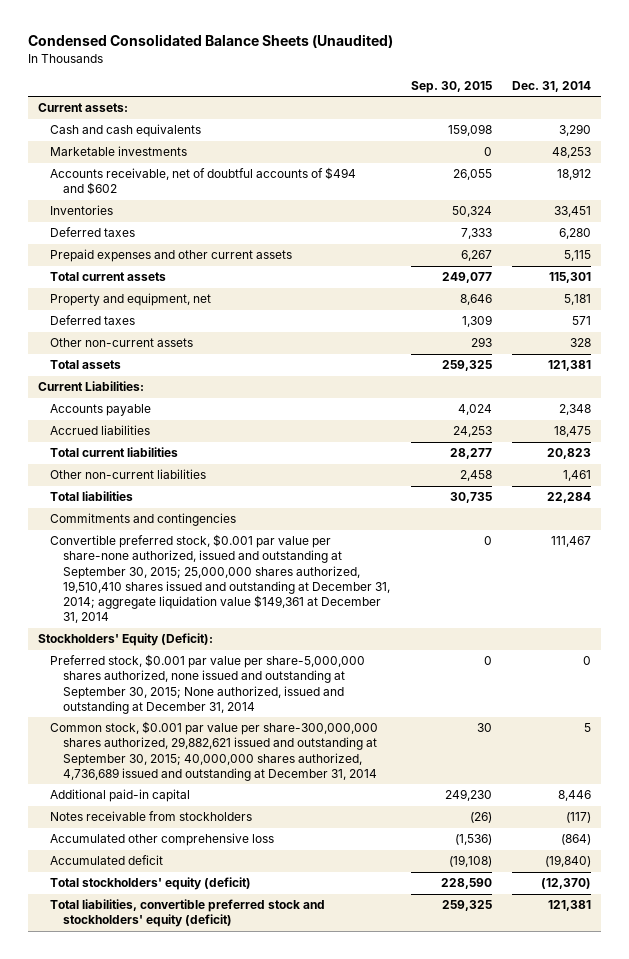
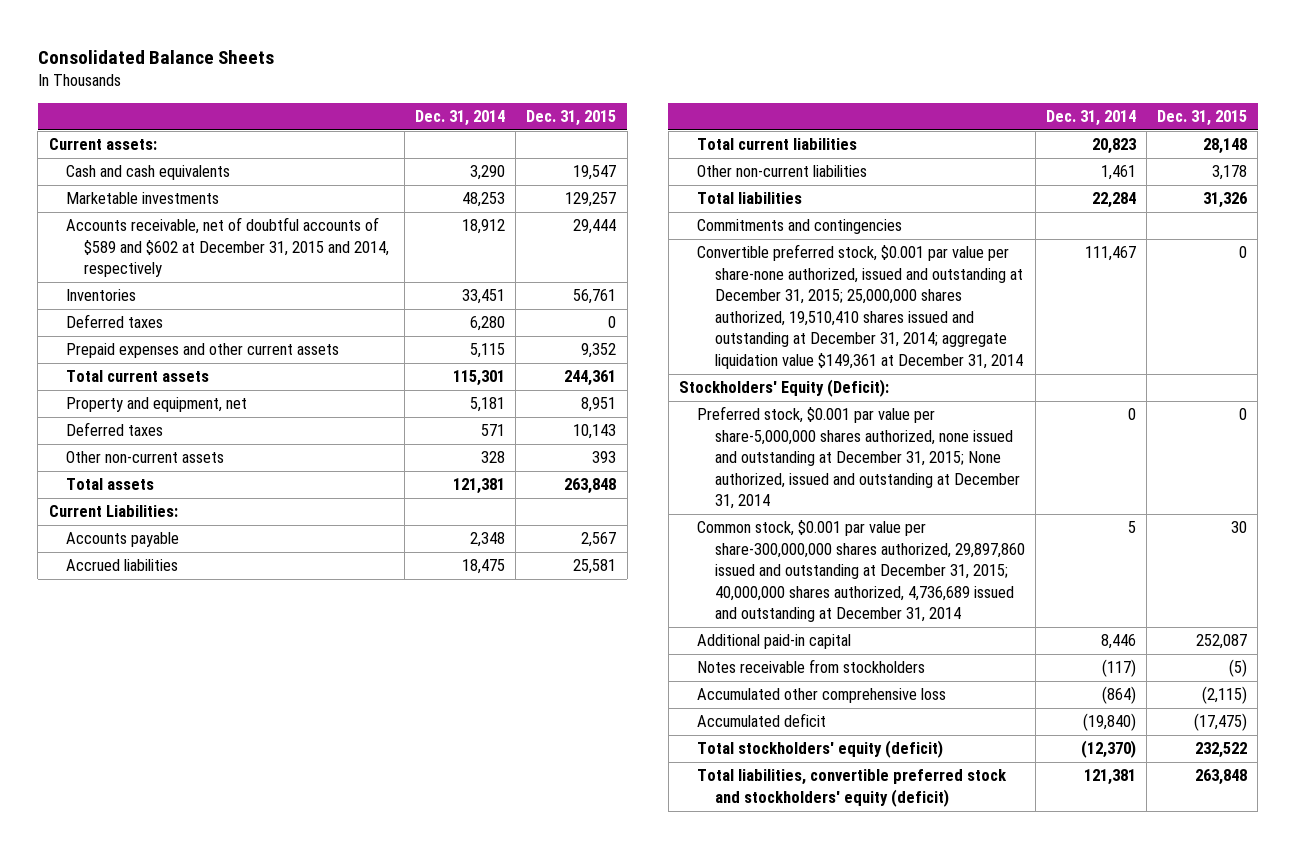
[27,34,393,49] Condensed Consolidated Balance Sheets (Unaudited) -> [37,49,274,64] Consolidated Balance Sheets
[410,80,492,93] Sep. 30, 2015 -> none
none -> [526,110,617,127] Dec. 31, 2015
[50,167,357,196] Accounts receivable, net of doubtful accounts of $494 and $602 -> [66,217,390,278] Accounts receivable, net of doubtful accounts of $589 and $602 at December 31, 2015 and 2014, respectively
[50,534,391,624] Convertible preferred stock, $0.001 par value per share-none authorized, issued and outstanding at September 30, 2015; 25,000,000 shares authorized, 19,510,410 shares issued and outstanding at December 31, 2014; aggregate liquidation value $149,361 at December 31, 2014 -> [696,244,1023,370] Convertible preferred stock, $0.001 par value per share-none authorized, issued and outstanding at December 31, 2015; 25,000,000 shares authorized, 19,510,410 shares issued and outstanding at December 31, 2014; aggregate liquidation value $149,361 at December 31, 2014
[50,654,366,714] Preferred stock, $0.001 par value per share-5,000,000 shares authorized, none issued and outstanding at September 30, 2015; None authorized, issued and outstanding at December 31, 2014 -> [696,406,1020,510] Preferred stock, $0.001 par value per share-5,000,000 shares authorized, none issued and outstanding at December 31, 2015; None authorized, issued and outstanding at December 31, 2014
[50,721,379,781] Common stock, $0.001 par value per share-300,000,000 shares authorized, 29,882,621 issued and outstanding at September 30, 2015; 40,000,000 shares authorized, 4,736,689 issued and outstanding at December 31, 2014 -> [696,520,1025,623] Common stock, $0.001 par value per share-300,000,000 shares authorized, 29,897,860 issued and outstanding at December 31, 2015; 40,000,000 shares authorized, 4,736,689 issued and outstanding at December 31, 2014

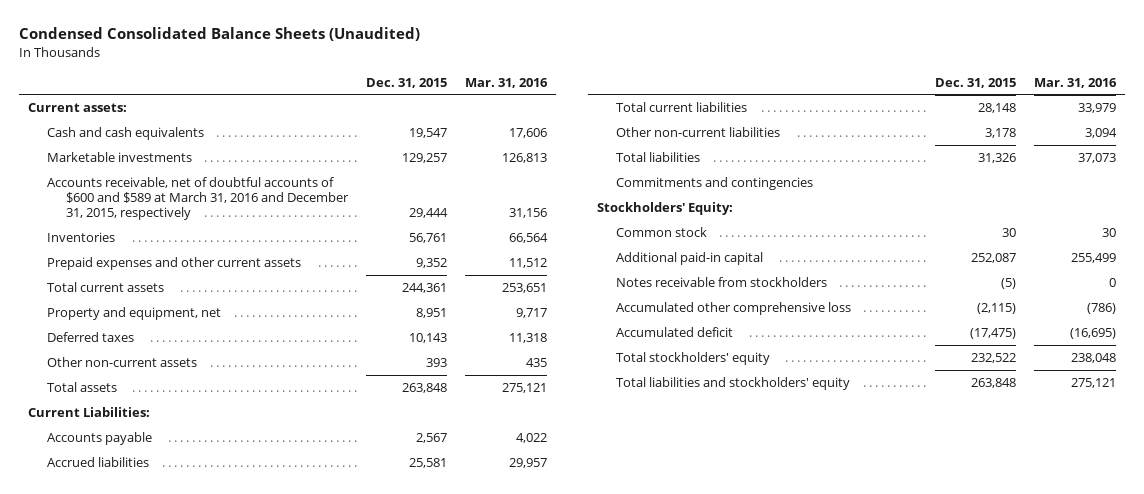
[37,49,274,64] Consolidated Balance Sheets -> [19,27,421,42] Condensed Consolidated Balance Sheets (Unaudited)
[415,110,506,127] Dec. 31, 2014 -> none
none -> [465,77,549,88] Mar. 31, 2016
[66,217,390,278] Accounts receivable, net of doubtful accounts of $589 and $602 at December 31, 2015 and 2014, respectively -> [47,177,350,221] Accounts receivable, net of doubtful accounts of $600 and $589 at March 31, 2016 and December 31, 2015, respectively
[66,314,164,329] Deferred taxes -> none
[696,244,1023,370] Convertible preferred stock, $0.001 par value per share-none authorized, issued and outstanding at December 31, 2015; 25,000,000 shares authorized, 19,510,410 shares issued and outstanding at December 31, 2014; aggregate liquidation value $149,361 at December 31, 2014 -> none
[696,406,1020,510] Preferred stock, $0.001 par value per share-5,000,000 shares authorized, none issued and outstanding at December 31, 2015; None authorized, issued and outstanding at December 31, 2014 -> none
[679,379,890,398] Stockholders' Equity (Deficit): -> [597,202,734,216] Stockholders' Equity:
[696,520,1025,623] Common stock, $0.001 par value per share-300,000,000 shares authorized, 29,897,860 issued and outstanding at December 31, 2015; 40,000,000 shares authorized, 4,736,689 issued and outstanding at December 31, 2014 -> [616,227,708,238] Common stock
[696,740,943,759] Total stockholders' equity (deficit) -> [616,352,771,366] Total stockholders' equity
[696,769,1007,807] Total liabilities, convertible preferred stock and stockholders' equity (deficit) -> [616,377,851,391] Total liabilities and stockholders' equity

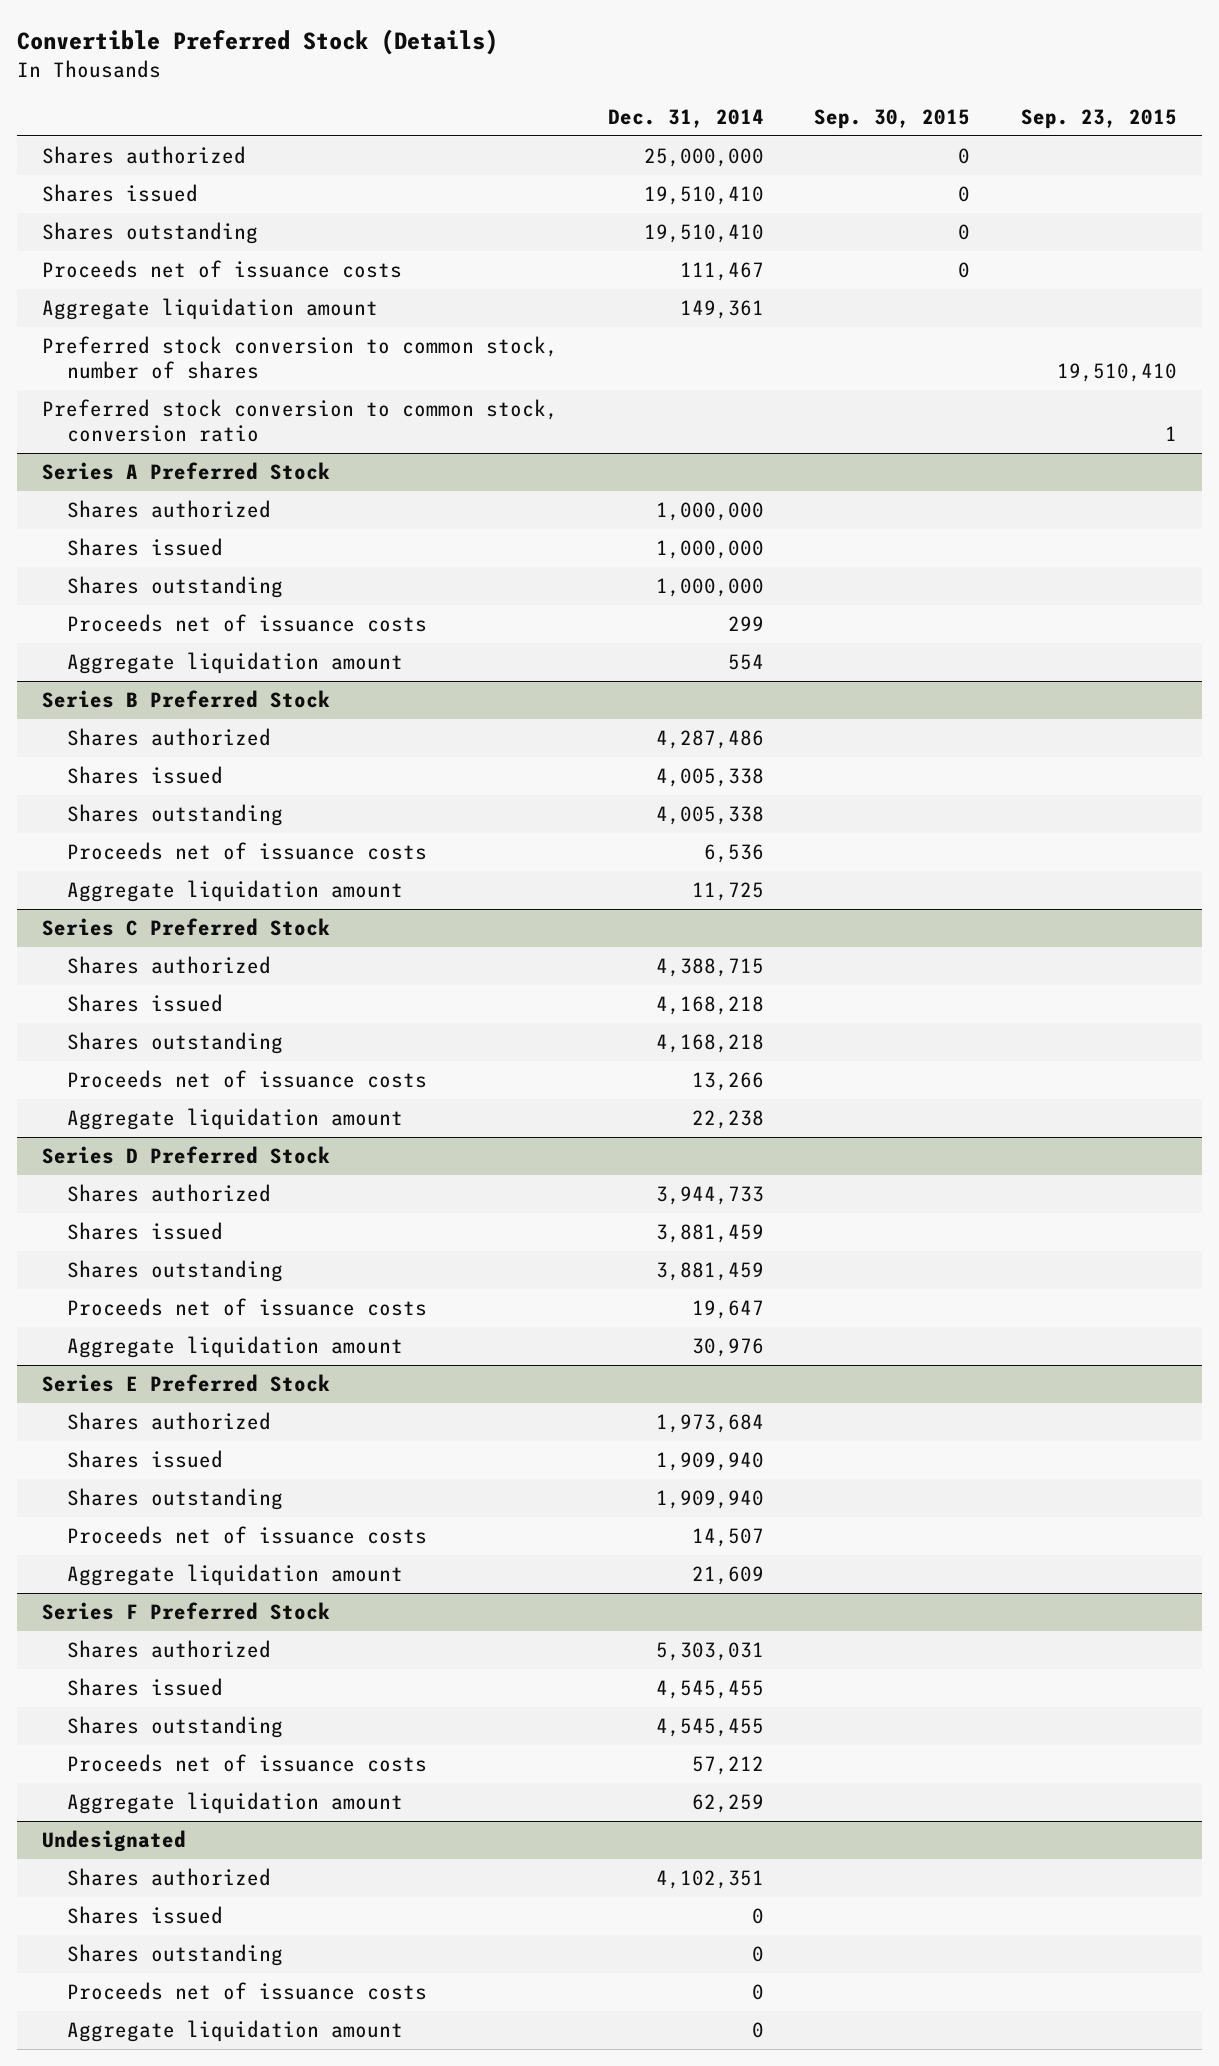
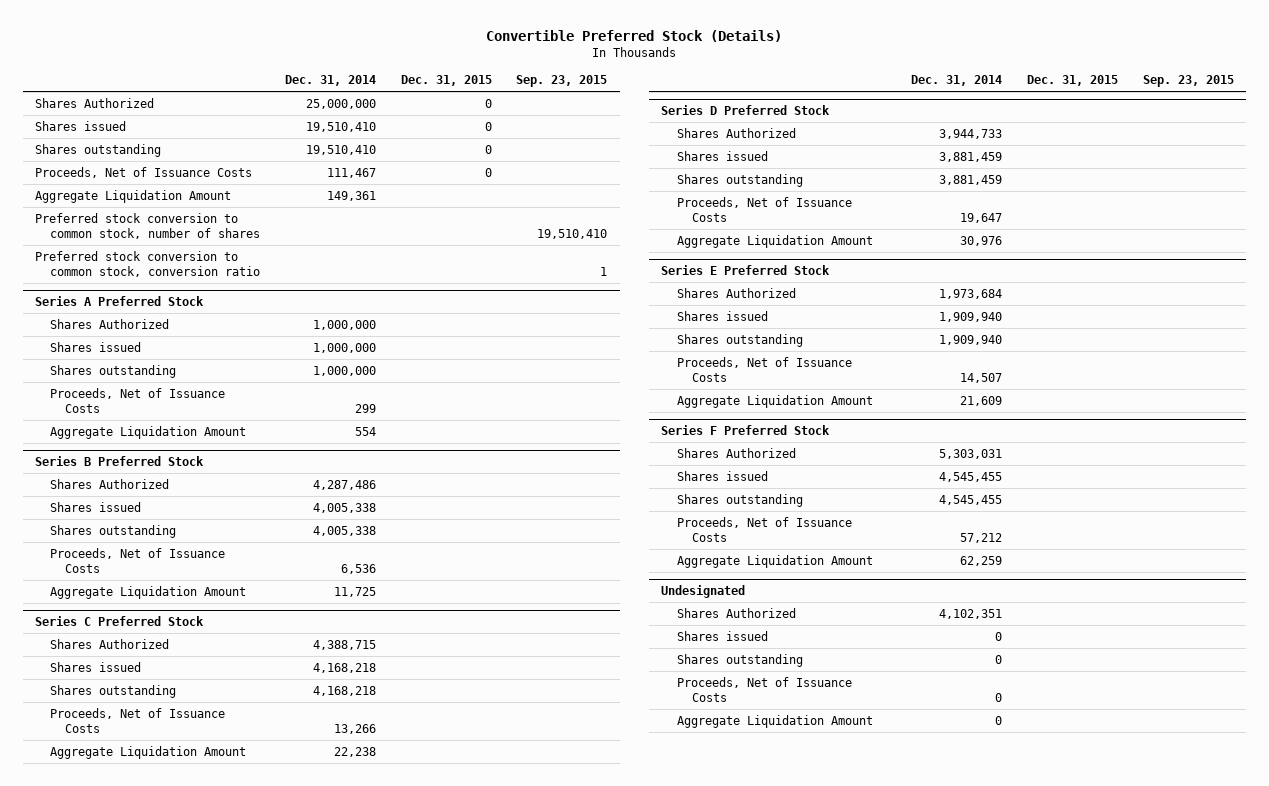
[814,108,971,129] Sep. 30, 2015 -> none
none -> [400,75,492,87] Dec. 31, 2015
[42,146,247,165] Shares authorized -> [34,97,154,108] Shares Authorized
[42,260,403,279] Proceeds net of issuance costs -> [34,166,252,178] Proceeds, Net of Issuance Costs
[42,298,379,321] Aggregate liquidation amount -> [34,189,231,203] Aggregate Liquidation Amount
[67,500,272,519] Shares authorized -> [50,318,170,329] Shares Authorized
[67,614,428,633] Proceeds net of issuance costs -> [50,387,226,413] Proceeds, Net of Issuance Costs
[67,652,404,675] Aggregate liquidation amount -> [50,425,247,439] Aggregate Liquidation Amount
[67,728,272,747] Shares authorized -> [50,478,170,489] Shares Authorized
[67,842,428,861] Proceeds net of issuance costs -> [50,547,226,573] Proceeds, Net of Issuance Costs
[67,880,404,903] Aggregate liquidation amount -> [50,585,247,599] Aggregate Liquidation Amount
[67,956,272,975] Shares authorized -> [50,638,170,649] Shares Authorized
[67,1070,428,1089] Proceeds net of issuance costs -> [50,707,226,733] Proceeds, Net of Issuance Costs
[67,1108,404,1131] Aggregate liquidation amount -> [50,745,247,759] Aggregate Liquidation Amount
[67,1184,272,1203] Shares authorized -> [676,127,796,138] Shares Authorized
[67,1298,428,1317] Proceeds net of issuance costs -> [676,196,852,222] Proceeds, Net of Issuance Costs
[67,1336,404,1359] Aggregate liquidation amount -> [676,234,873,248] Aggregate Liquidation Amount
[67,1412,272,1431] Shares authorized -> [676,287,796,298] Shares Authorized
[67,1526,428,1545] Proceeds net of issuance costs -> [676,356,852,382] Proceeds, Net of Issuance Costs
[67,1564,404,1587] Aggregate liquidation amount -> [676,394,873,408] Aggregate Liquidation Amount
[67,1640,272,1659] Shares authorized -> [676,447,796,458] Shares Authorized
[67,1754,428,1773] Proceeds net of issuance costs -> [676,516,852,542] Proceeds, Net of Issuance Costs
[67,1792,404,1815] Aggregate liquidation amount -> [676,554,873,568] Aggregate Liquidation Amount
[67,1868,272,1887] Shares authorized -> [676,607,796,618] Shares Authorized
[67,1982,428,2001] Proceeds net of issuance costs -> [676,676,852,702] Proceeds, Net of Issuance Costs
[67,2020,404,2043] Aggregate liquidation amount -> [676,714,873,728] Aggregate Liquidation Amount

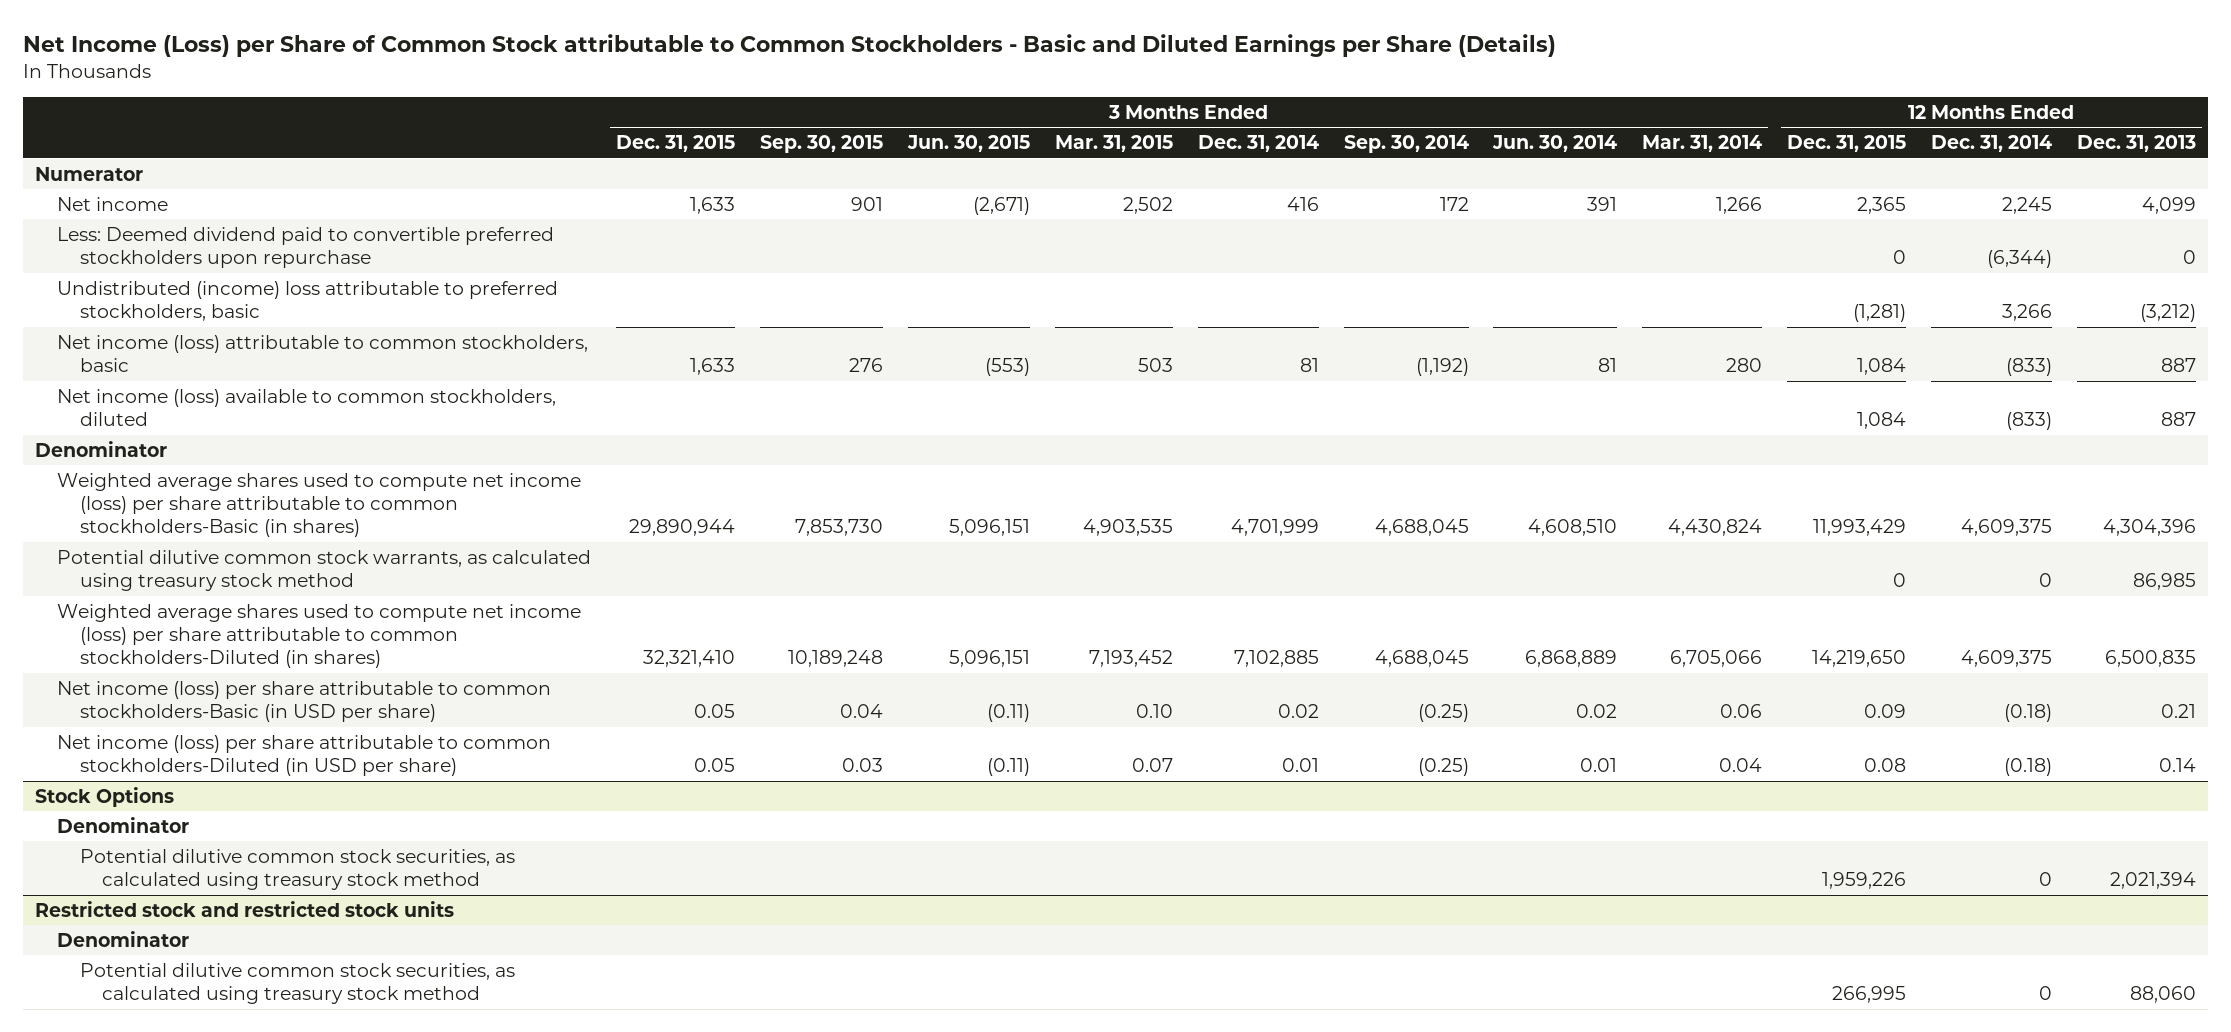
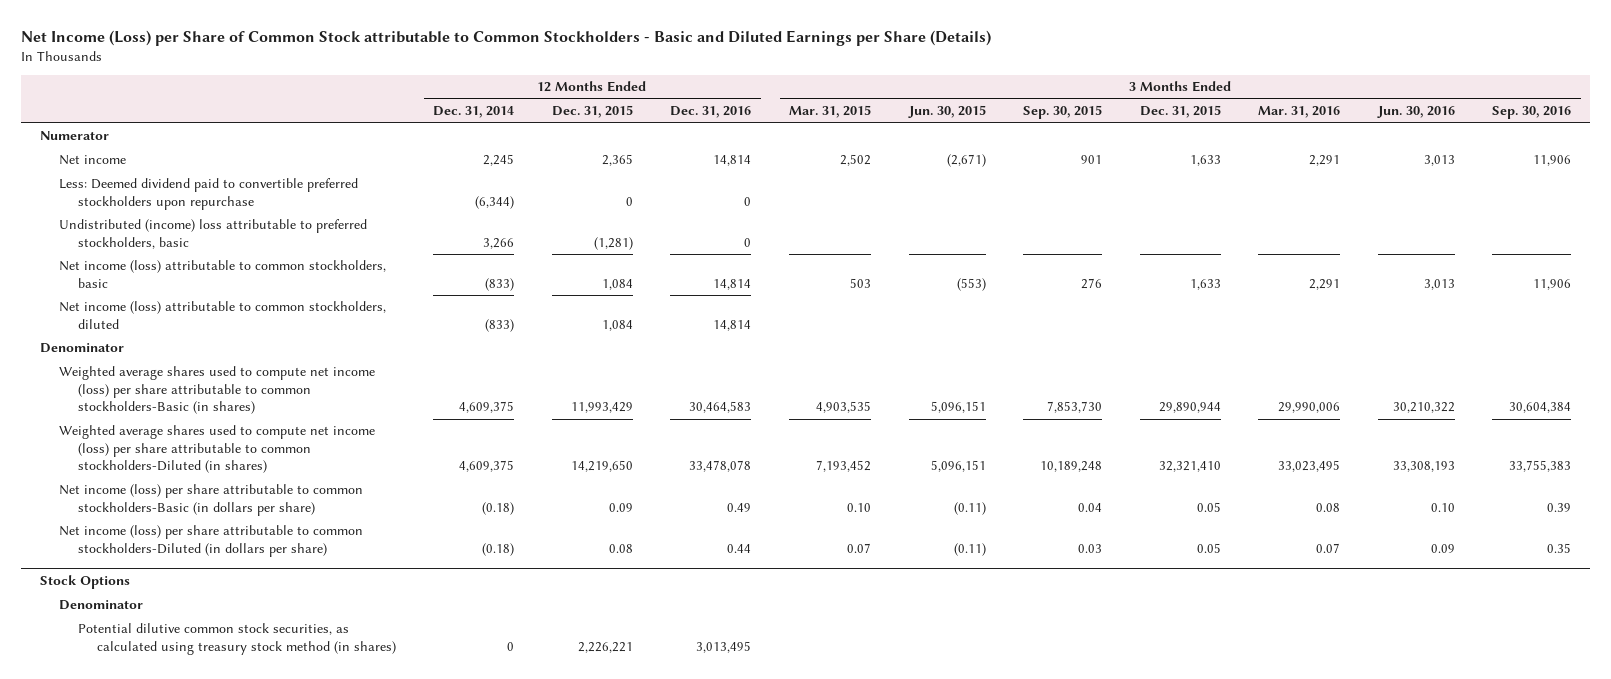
[1197,135,1319,153] Dec. 31, 2014 -> none
[1343,135,1469,154] Sep. 30, 2014 -> none
[1492,135,1618,153] Jun. 30, 2014 -> none
[1642,135,1763,153] Mar. 31, 2014 -> none
[2076,135,2196,153] Dec. 31, 2013 -> none
none -> [670,106,752,119] Dec. 31, 2016
none -> [1258,106,1341,119] Mar. 31, 2016
none -> [1376,106,1455,119] Jun. 30, 2016
none -> [1492,106,1572,120] Sep. 30, 2016
[57,388,557,427] Net income (loss) available to common stockholders, diluted -> [58,301,386,329] Net income (loss) attributable to common stockholders, diluted
[57,549,592,592] Potential dilutive common stock warrants, as calculated using treasury stock method -> none
[57,680,552,723] Net income (loss) per share attributable to common stockholders-Basic (in USD per share) -> [58,484,363,516] Net income (loss) per share attributable to common stockholders-Basic (in dollars per share)
[57,734,552,777] Net income (loss) per share attributable to common stockholders-Diluted (in USD per share) -> [58,525,363,557] Net income (loss) per share attributable to common stockholders-Diluted (in dollars per share)
[35,900,455,917] Restricted stock and restricted stock units -> none
[57,930,190,947] Denominator -> none
[79,962,515,1005] Potential dilutive common stock securities, as calculated using treasury stock method -> none
[79,848,515,891] Potential dilutive common stock securities, as calculated using treasury stock method -> [77,623,396,655] Potential dilutive common stock securities, as calculated using treasury stock method (in shares)
[1822,872,1907,890] 1,959,226 -> [577,641,633,653] 2,226,221

